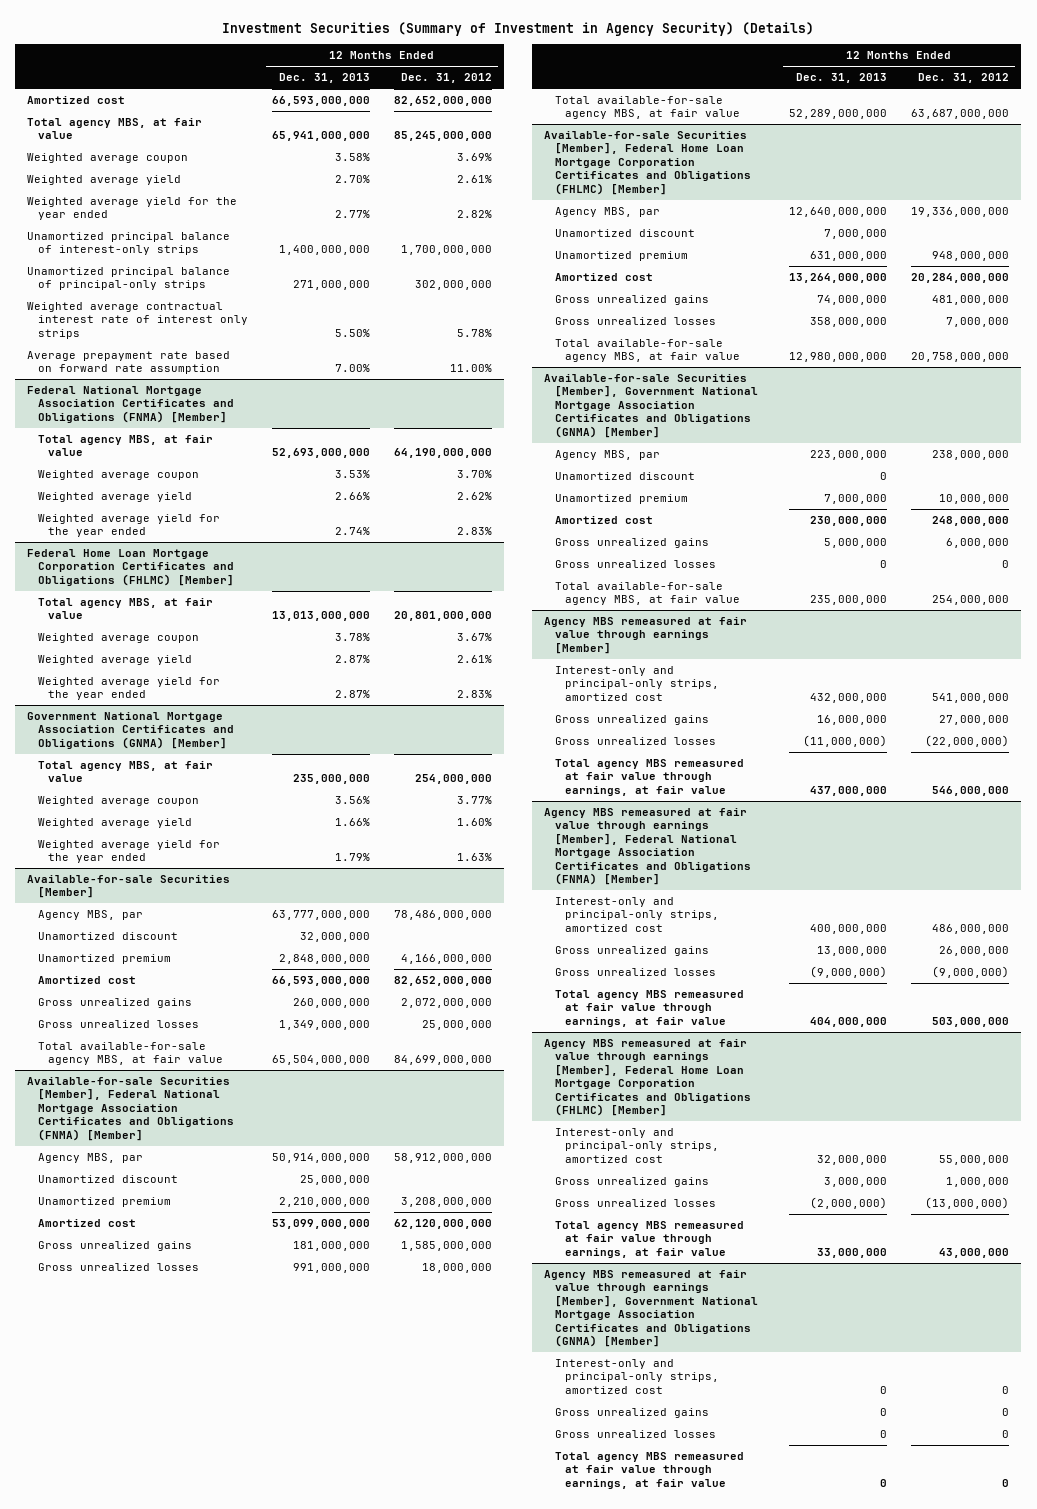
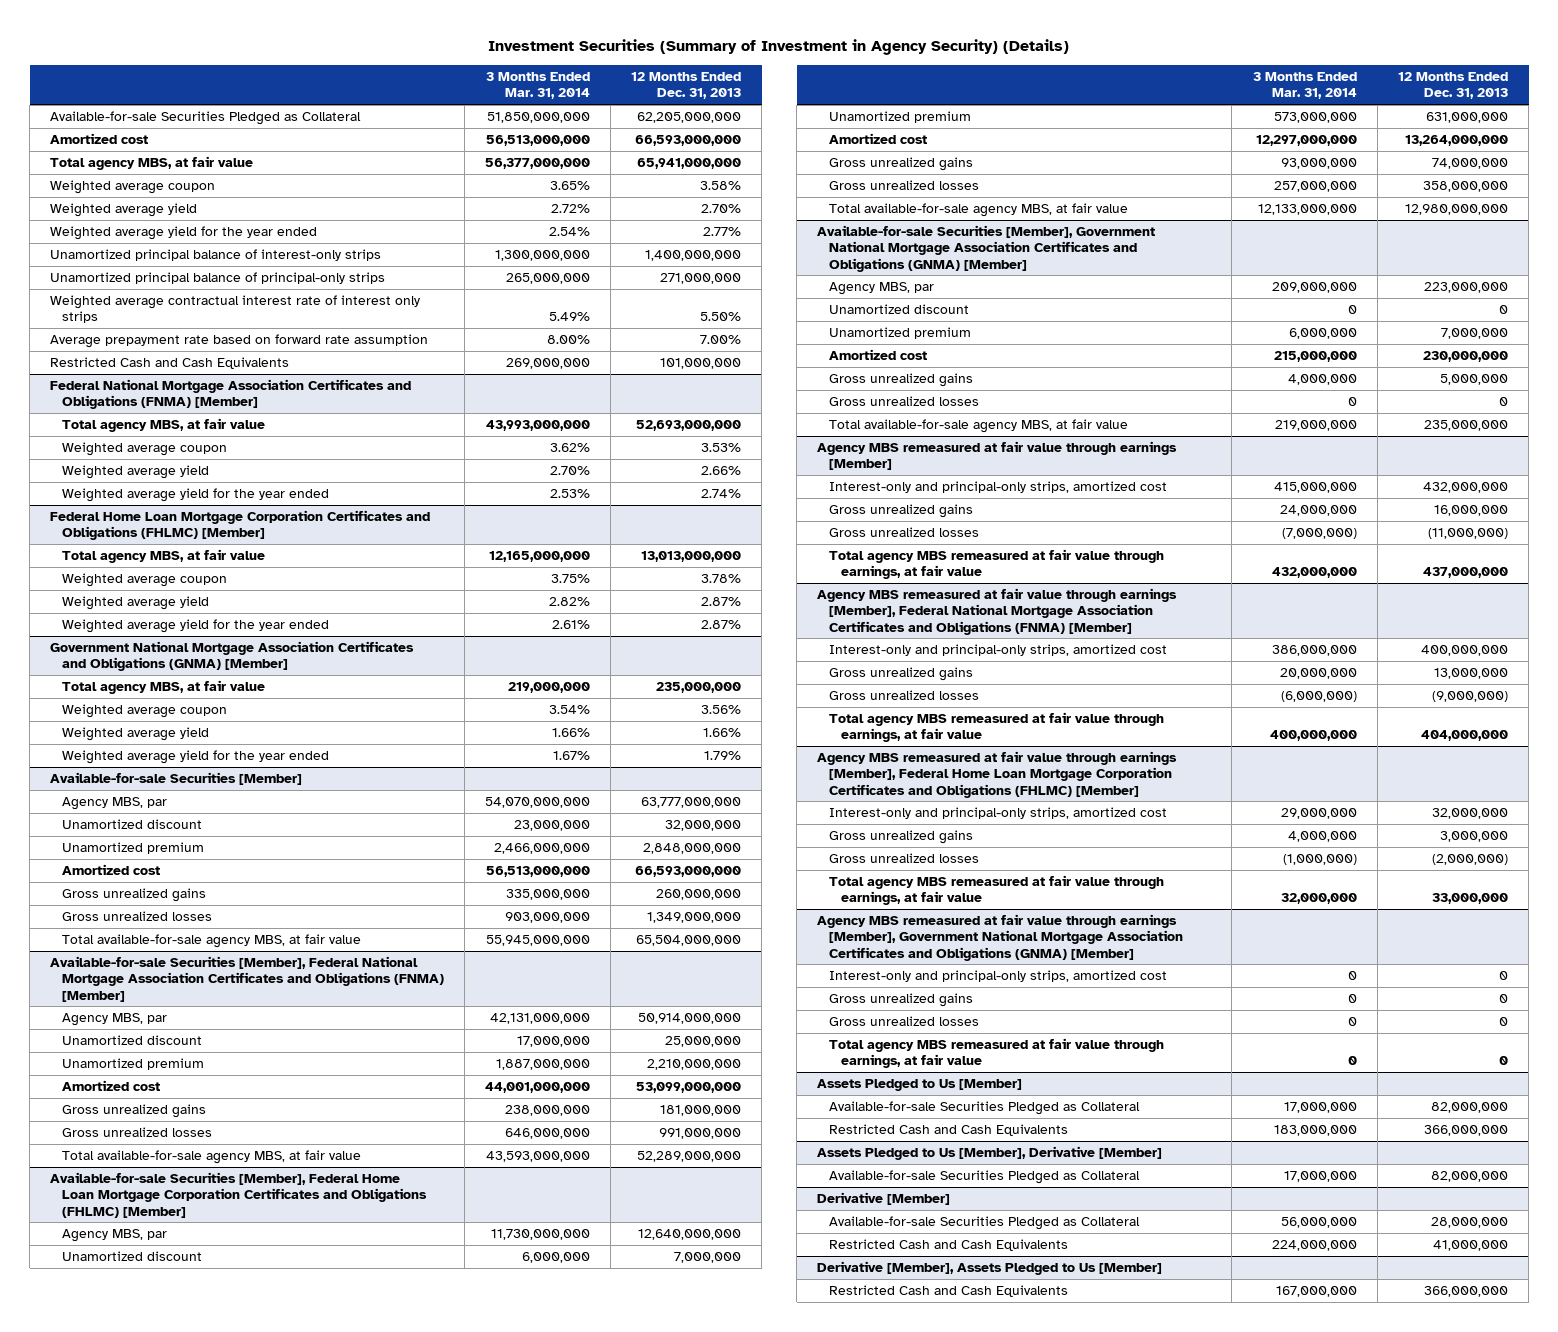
[401,73,493,84] Dec. 31, 2012 -> none
none -> [486,72,591,100] 3 Months Ended Mar. 31, 2014
none -> [50,111,362,126] Available-for-sale Securities Pledged as Collateral
none -> [50,357,290,370] Restricted Cash and Cash Equivalents
none -> [817,1079,1023,1092] Assets Pledged to Us [Member]
none -> [829,1101,1141,1116] Available-for-sale Securities Pledged as Collateral
none -> [829,1124,1069,1137] Restricted Cash and Cash Equivalents
none -> [817,1146,1163,1161] Assets Pledged to Us [Member], Derivative [Member]
none -> [829,1170,1141,1185] Available-for-sale Securities Pledged as Collateral
none -> [817,1192,951,1206] Derivative [Member]
none -> [829,1216,1141,1231] Available-for-sale Securities Pledged as Collateral
none -> [829,1239,1069,1252] Restricted Cash and Cash Equivalents
none -> [817,1261,1163,1276] Derivative [Member], Assets Pledged to Us [Member]
none -> [829,1285,1069,1298] Restricted Cash and Cash Equivalents

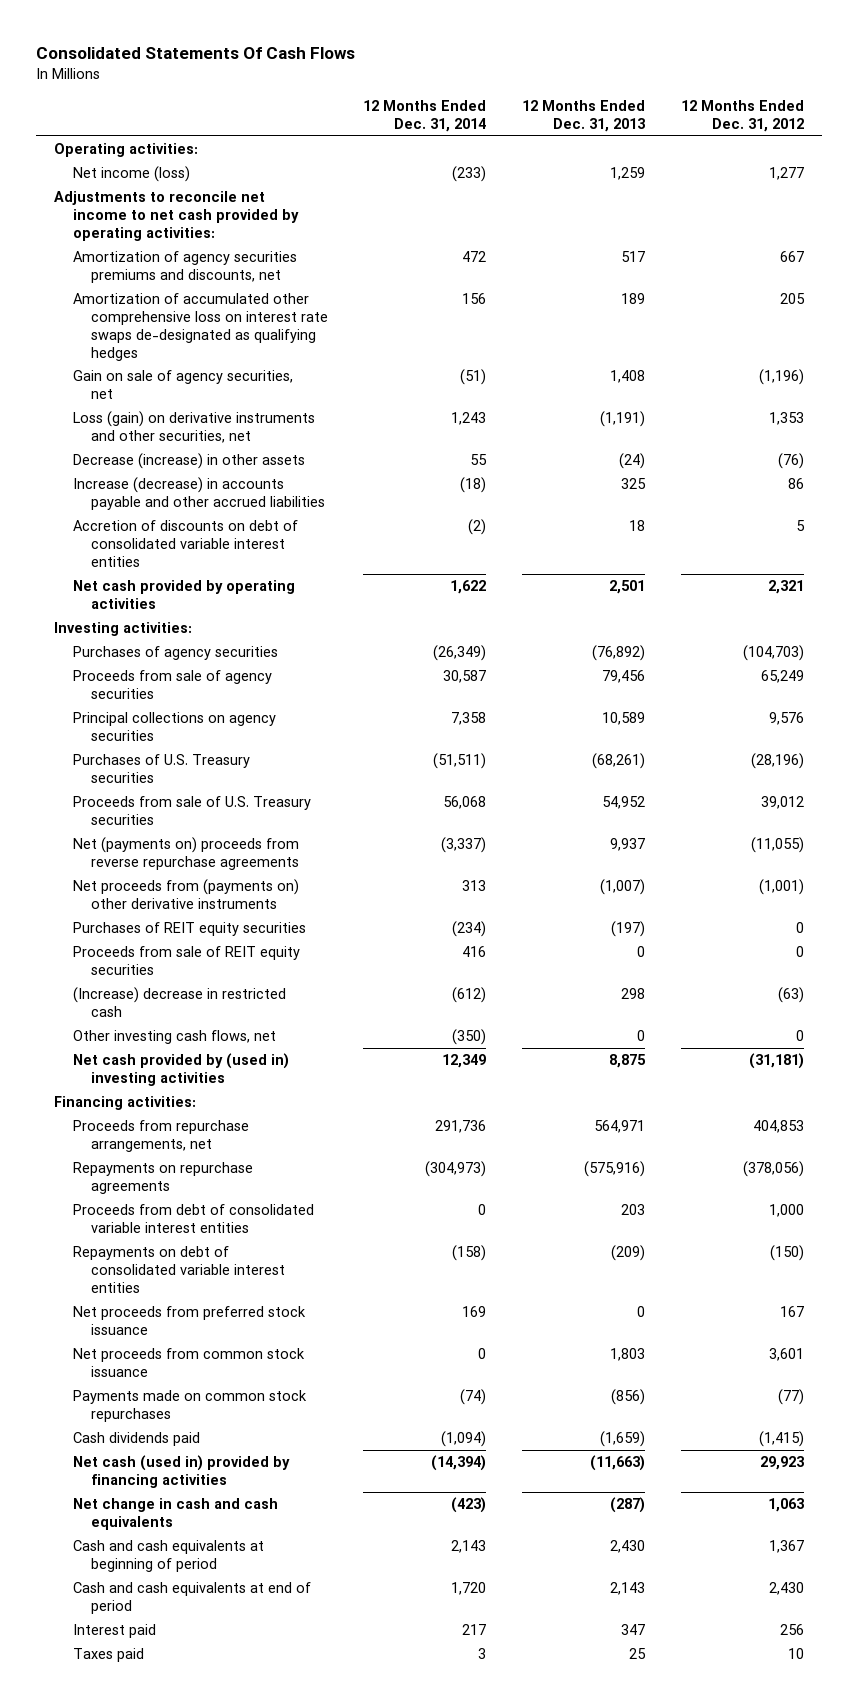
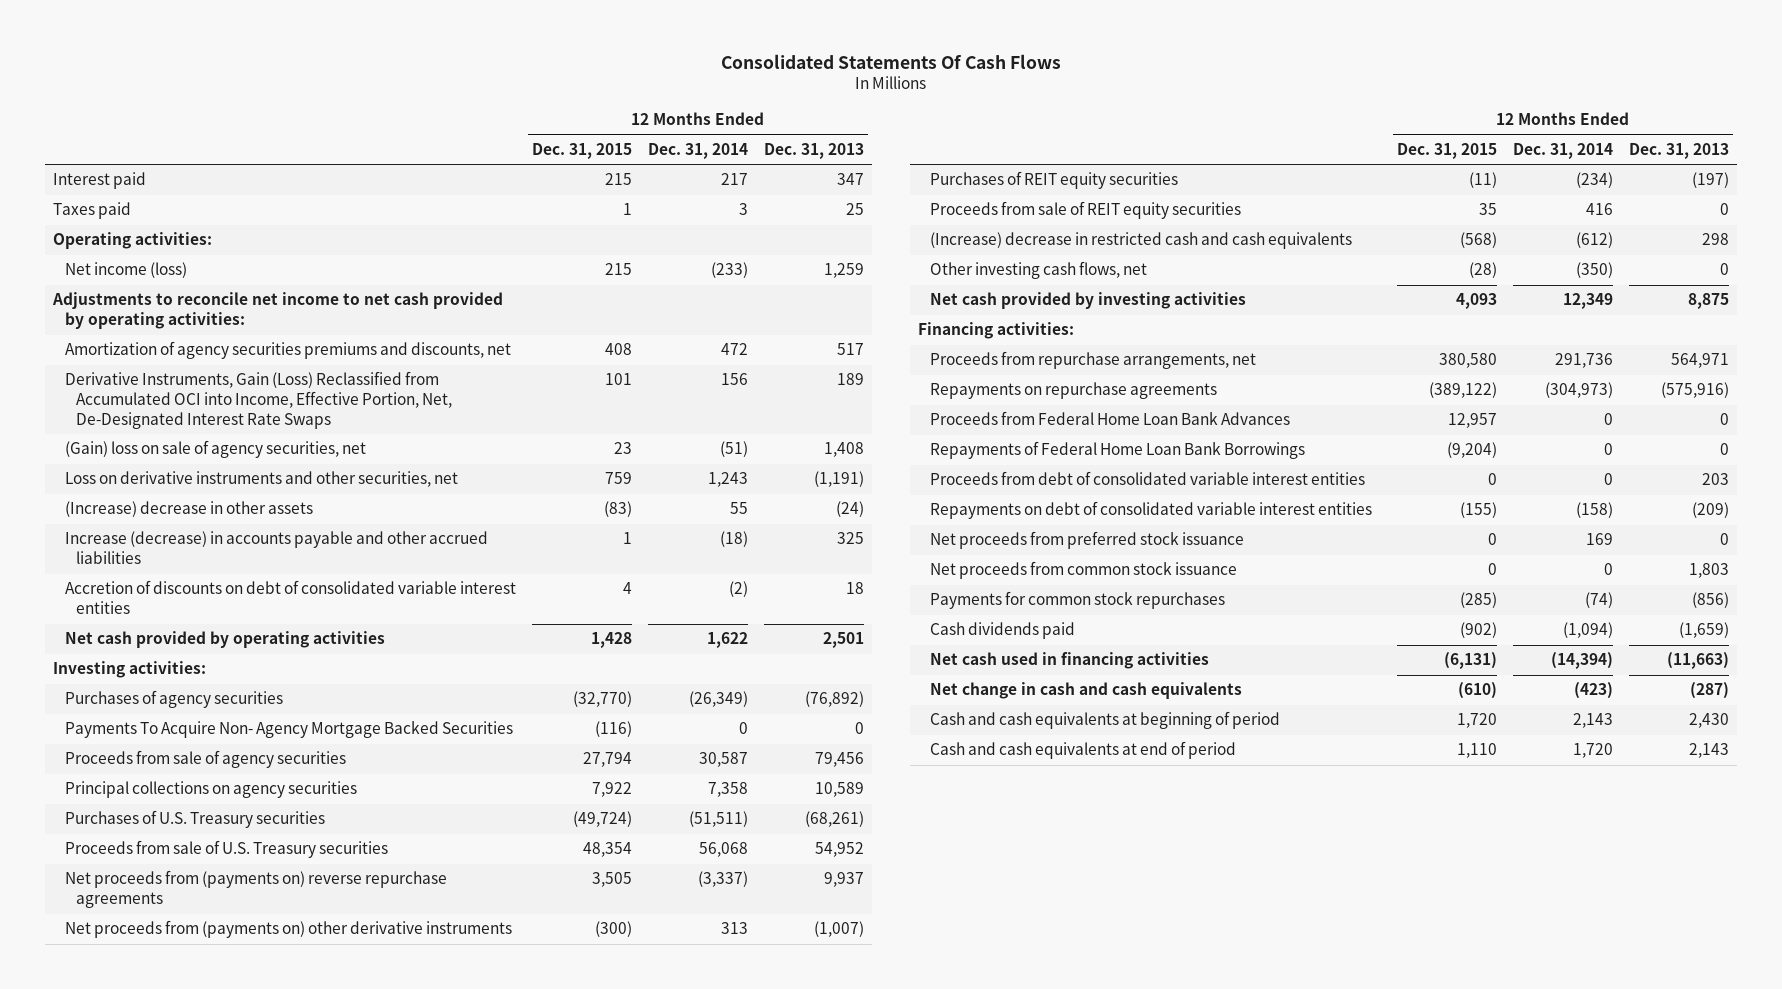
[680,99,804,132] 12 Months Ended Dec. 31, 2012 -> none
none -> [531,142,632,159] Dec. 31, 2015
[72,1624,156,1639] Interest paid -> [52,172,146,190] Interest paid
[72,1648,144,1663] Taxes paid -> [52,202,131,220] Taxes paid
[72,293,328,361] Amortization of accumulated other comprehensive loss on interest rate swaps de-designated as qualifying hedges -> [64,371,453,429] Derivative Instruments, Gain (Loss) Reclassified from Accumulated OCI into Income, Effective Portion, Net, De-Designated Interest Rate Swaps
[72,370,293,399] Gain on sale of agency securities, net -> [64,440,366,459] (Gain) loss on sale of agency securities, net
[72,411,315,443] Loss (gain) on derivative instruments and other securities, net -> [64,471,458,488] Loss on derivative instruments and other securities, net
[72,453,305,470] Decrease (increase) in other assets -> [64,501,313,518] (Increase) decrease in other assets
none -> [64,721,513,739] Payments To Acquire Non- Agency Mortgage Backed Securities
[72,837,299,870] Net (payments on) proceeds from reverse repurchase agreements -> [64,870,447,909] Net proceeds from (payments on) reverse repurchase agreements
[72,987,286,1017] (Increase) decrease in restricted cash -> [929,232,1352,250] (Increase) decrease in restricted cash and cash equivalents
[72,1053,289,1086] Net cash provided by (used in) investing activities -> [929,292,1246,310] Net cash provided by investing activities
none -> [929,411,1290,426] Proceeds from Federal Home Loan Bank Advances
none -> [929,441,1305,460] Repayments of Federal Home Loan Bank Borrowings
[72,1390,307,1422] Payments made on common stock repurchases -> [929,591,1225,610] Payments for common stock repurchases
[72,1455,290,1488] Net cash (used in) provided by financing activities -> [929,652,1209,670] Net cash used in financing activities

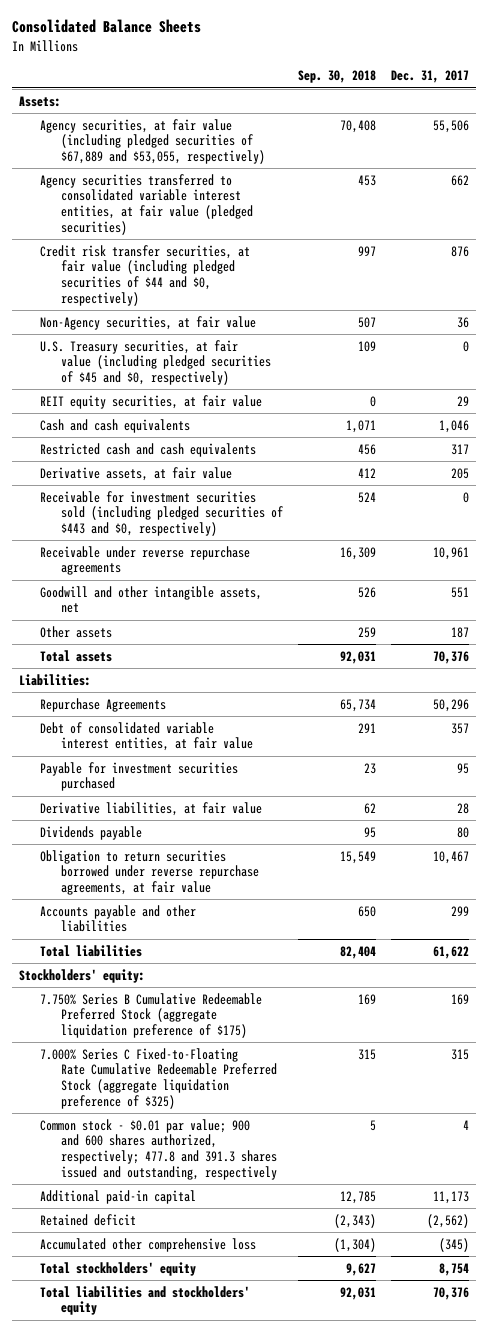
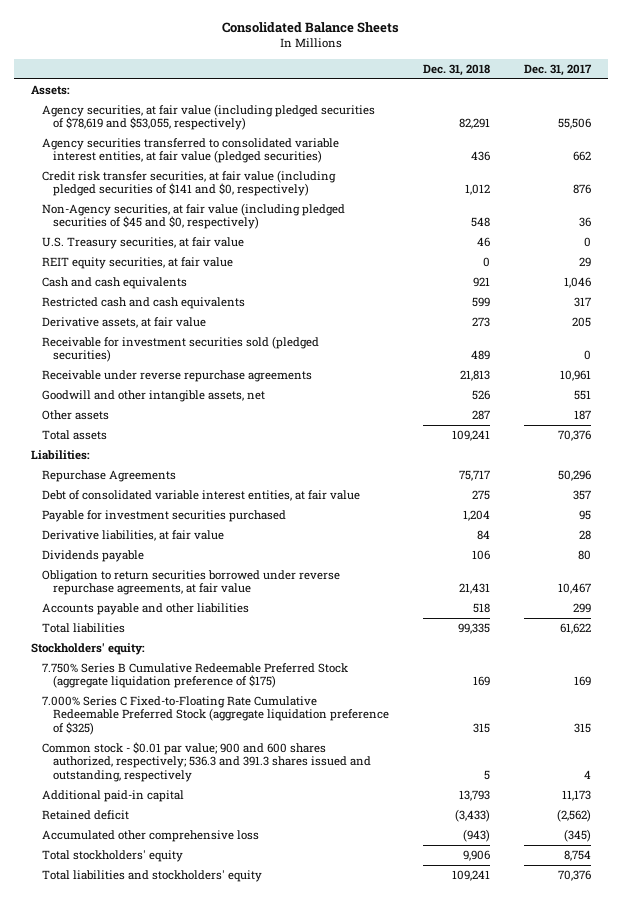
[298,70,377,84] Sep. 30, 2018 -> none
none -> [423,63,491,76] Dec. 31, 2018
[40,118,266,165] Agency securities, at fair value (including pledged securities of $67,889 and $53,055, respectively) -> [42,104,376,131] Agency securities, at fair value (including pledged securities of $78,619 and $53,055, respectively)
[40,244,251,307] Credit risk transfer securities, at fair value (including pledged securities of $44 and $0, respectively) -> [42,170,337,197] Credit risk transfer securities, at fair value (including pledged securities of $141 and $0, respectively)
[40,315,257,330] Non-Agency securities, at fair value -> [42,203,346,230] Non-Agency securities, at fair value (including pledged securities of $45 and $0, respectively)
[40,339,272,386] U.S. Treasury securities, at fair value (including pledged securities of $45 and $0, respectively) -> [42,237,245,250] U.S. Treasury securities, at fair value
[40,490,284,537] Receivable for investment securities sold (including pledged securities of $443 and $0, respectively) -> [42,336,320,363] Receivable for investment securities sold (pledged securities)
[40,1118,278,1181] Common stock - $0.01 par value; 900 and 600 shares authorized, respectively; 477.8 and 391.3 shares issued and outstanding, respectively -> [42,742,372,782] Common stock - $0.01 par value; 900 and 600 shares authorized, respectively; 536.3 and 391.3 shares issued and outstanding, respectively

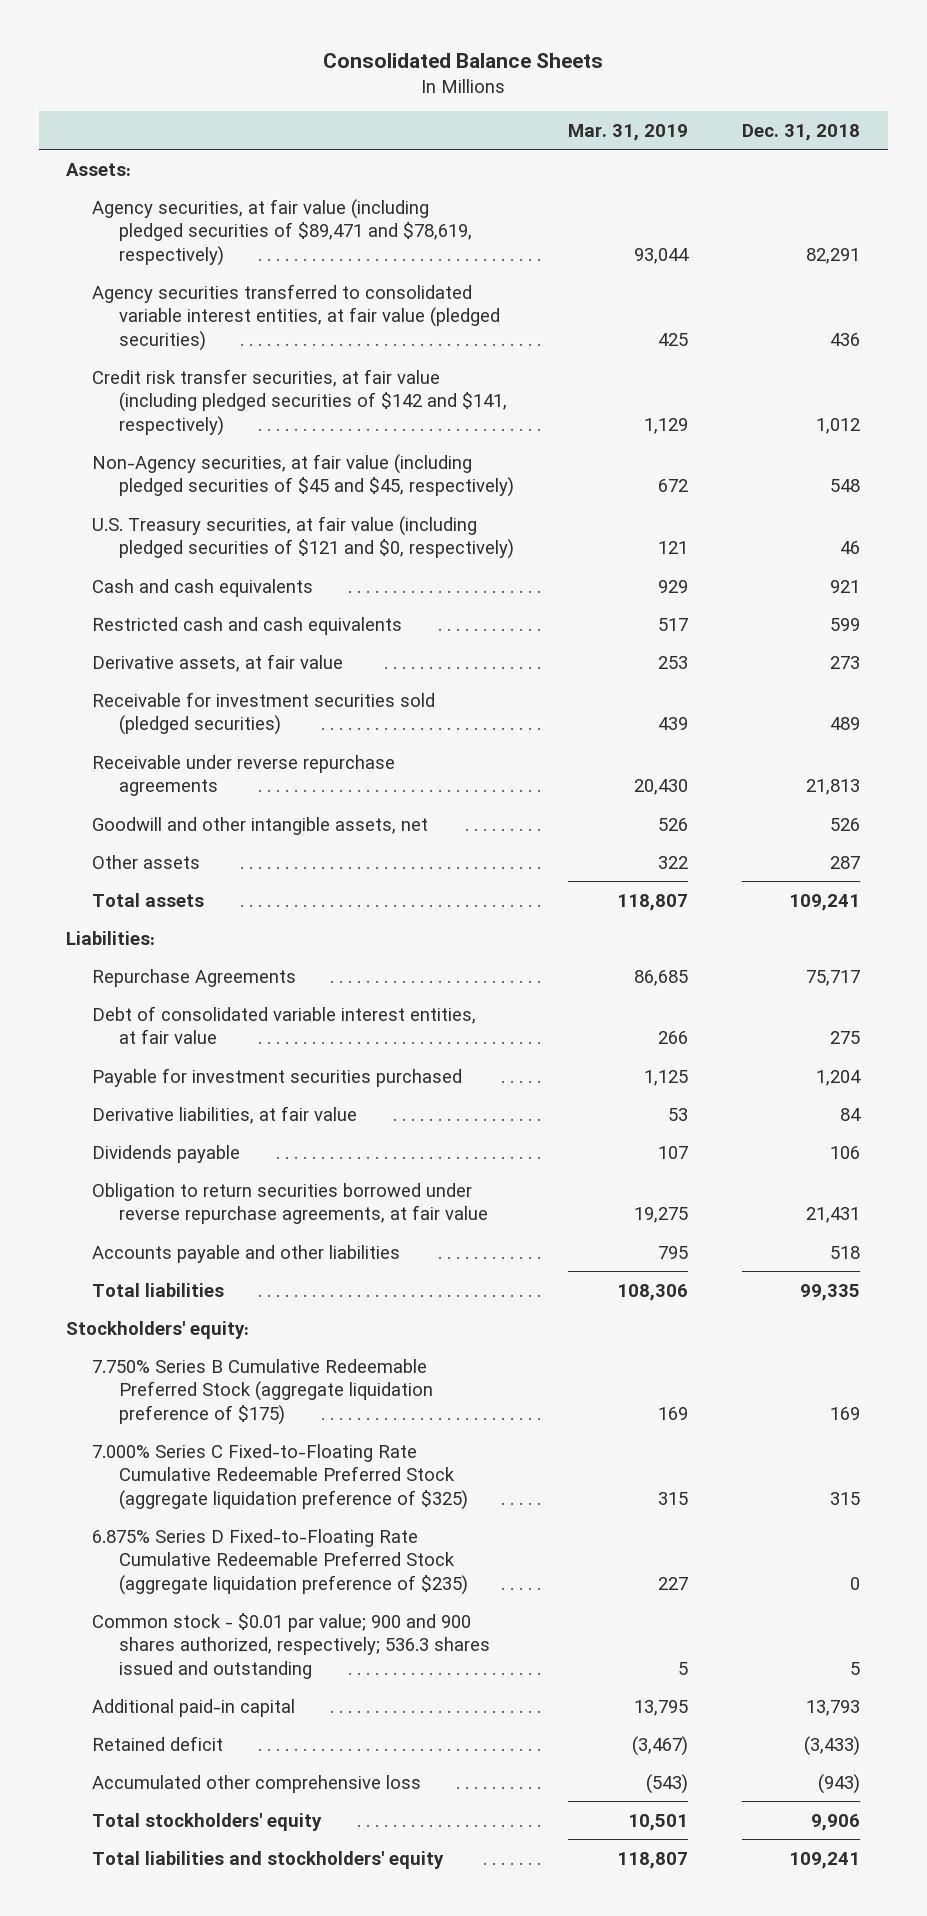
[524,63,593,76] Dec. 31, 2017 -> none
none -> [568,123,689,141] Mar. 31, 2019
[42,104,376,131] Agency securities, at fair value (including pledged securities of $78,619 and $53,055, respectively) -> [92,198,472,266] Agency securities, at fair value (including pledged securities of $89,471 and $78,619, respectively)
[42,257,234,270] REIT equity securities, at fair value -> none
[42,170,337,197] Credit risk transfer securities, at fair value (including pledged securities of $141 and $0, respectively) -> [92,368,507,436] Credit risk transfer securities, at fair value (including pledged securities of $142 and $141, respectively)
[42,203,346,230] Non-Agency securities, at fair value (including pledged securities of $45 and $0, respectively) -> [92,453,514,498] Non-Agency securities, at fair value (including pledged securities of $45 and $45, respectively)
[42,237,245,250] U.S. Treasury securities, at fair value -> [92,515,514,560] U.S. Treasury securities, at fair value (including pledged securities of $121 and $0, respectively)
none -> [92,1528,468,1595] 6.875% Series D Fixed-to-Floating Rate Cumulative Redeemable Preferred Stock (aggregate liquidation preference of $235)
[42,742,372,782] Common stock - $0.01 par value; 900 and 600 shares authorized, respectively; 536.3 and 391.3 shares issued and outstanding, respectively -> [92,1612,490,1679] Common stock - $0.01 par value; 900 and 900 shares authorized, respectively; 536.3 shares issued and outstanding

